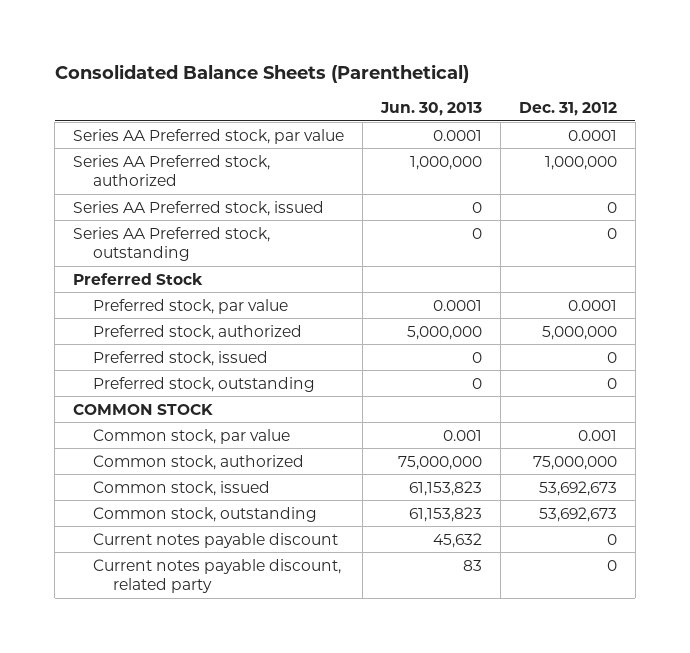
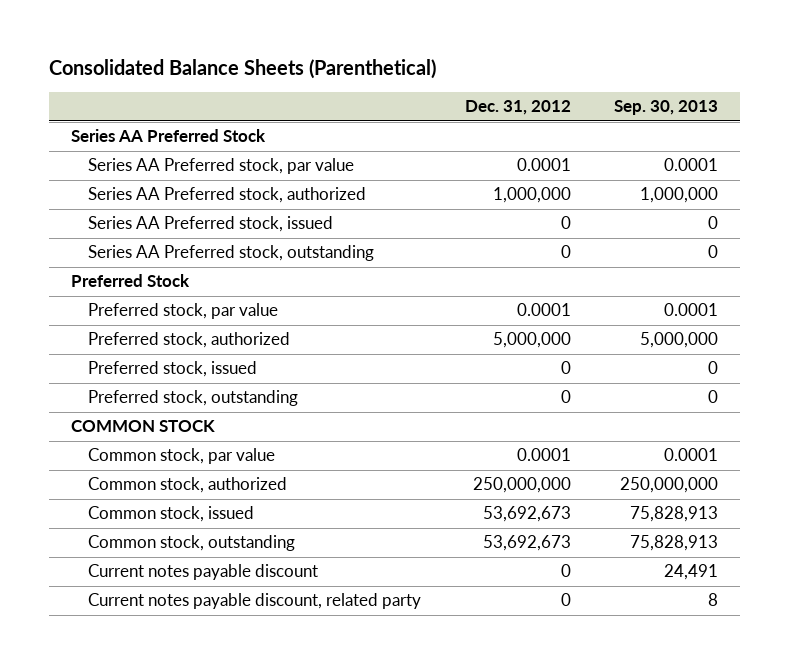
[379,102,482,117] Jun. 30, 2013 -> none
none -> [614,100,719,116] Sep. 30, 2013
none -> [70,129,266,143] Series AA Preferred Stock
[577,429,617,441] 0.001 -> [516,448,571,462] 0.0001
[532,455,617,470] 75,000,000 -> [472,477,571,494] 250,000,000

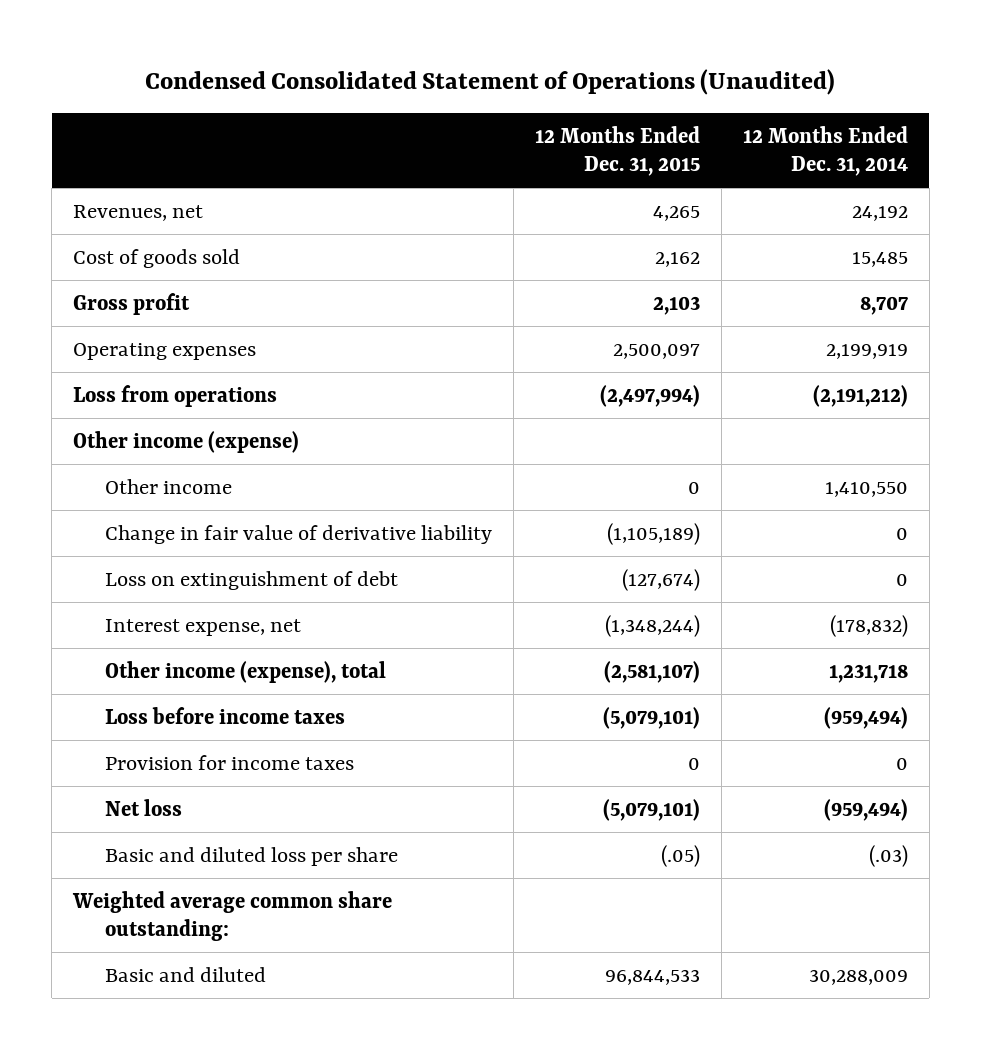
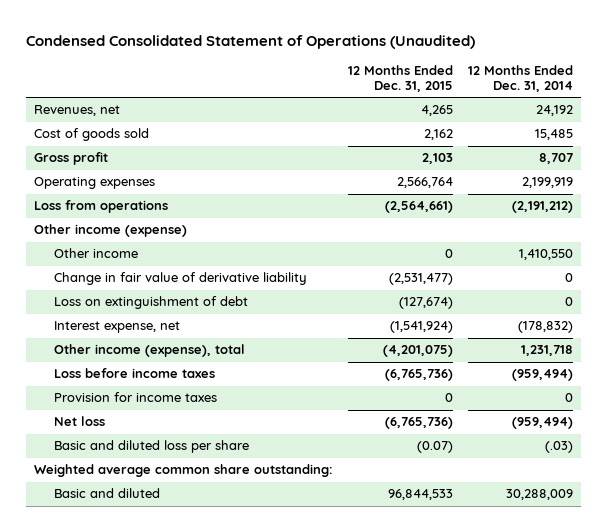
[613,343,701,359] 2,500,097 -> [396,177,453,189] 2,566,764
[600,384,701,407] (2,497,994) -> [384,201,453,214] (2,564,661)
[607,522,701,545] (1,105,189) -> [388,273,453,286] (2,531,477)
[605,614,701,637] (1,348,244) -> [389,321,453,334] (1,541,924)
[604,660,701,683] (2,581,107) -> [382,345,453,358] (4,201,075)
[603,706,701,729] (5,079,101) -> [384,369,453,382] (6,765,736)
[603,798,701,821] (5,079,101) -> [384,417,453,430] (6,765,736)
[661,844,701,867] (.05) -> [416,441,453,454] (0.07)

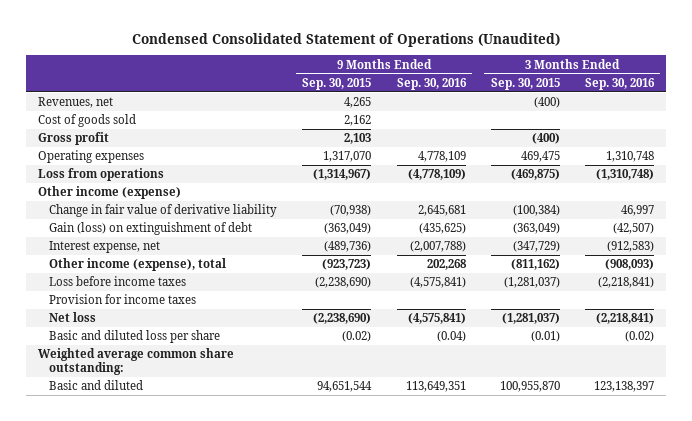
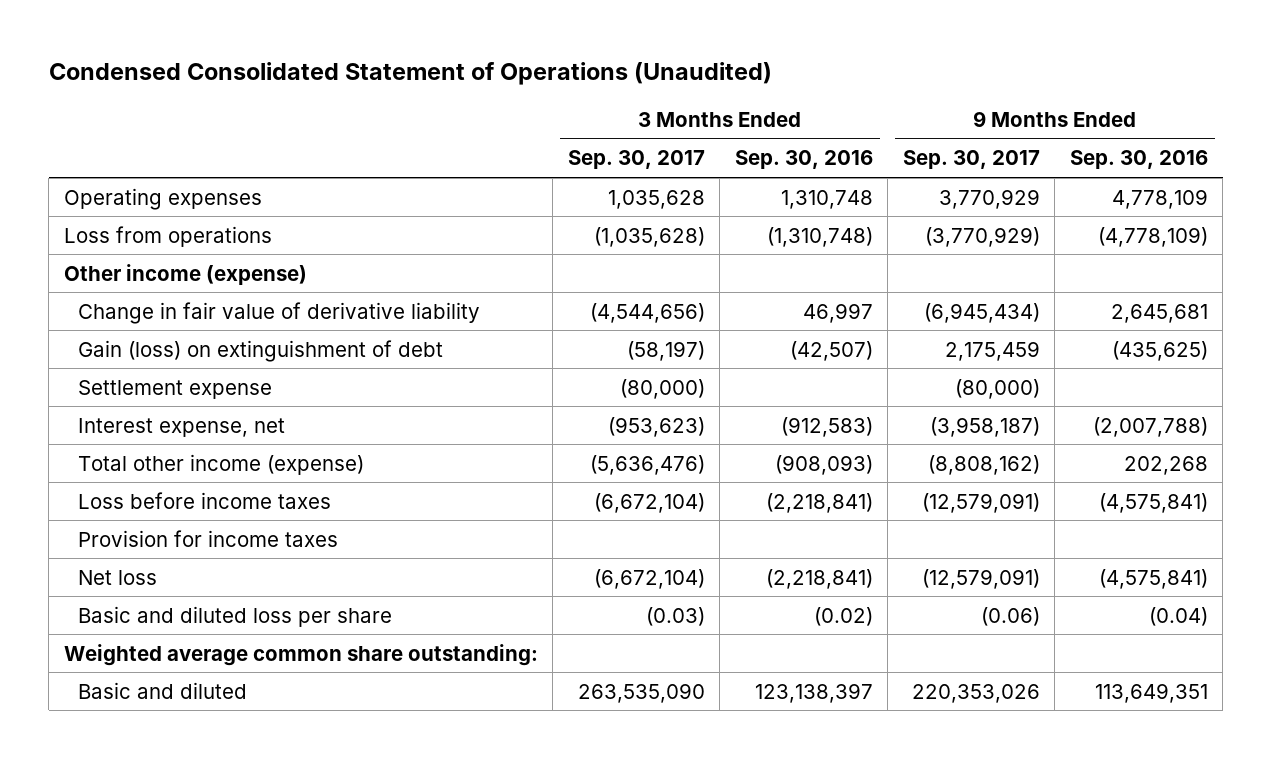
[302,77,372,90] Sep. 30, 2015 -> none
[490,77,560,90] Sep. 30, 2015 -> none
none -> [567,150,705,170] Sep. 30, 2017
none -> [902,150,1040,170] Sep. 30, 2017
[38,97,114,109] Revenues, net -> none
[38,114,137,128] Cost of goods sold -> none
[38,132,110,146] Gross profit -> none
none -> [78,379,273,399] Settlement expense
[49,258,227,272] Other income (expense), total -> [78,453,365,475] Total other income (expense)

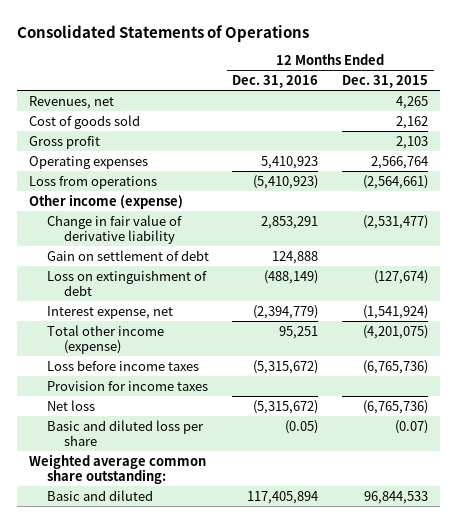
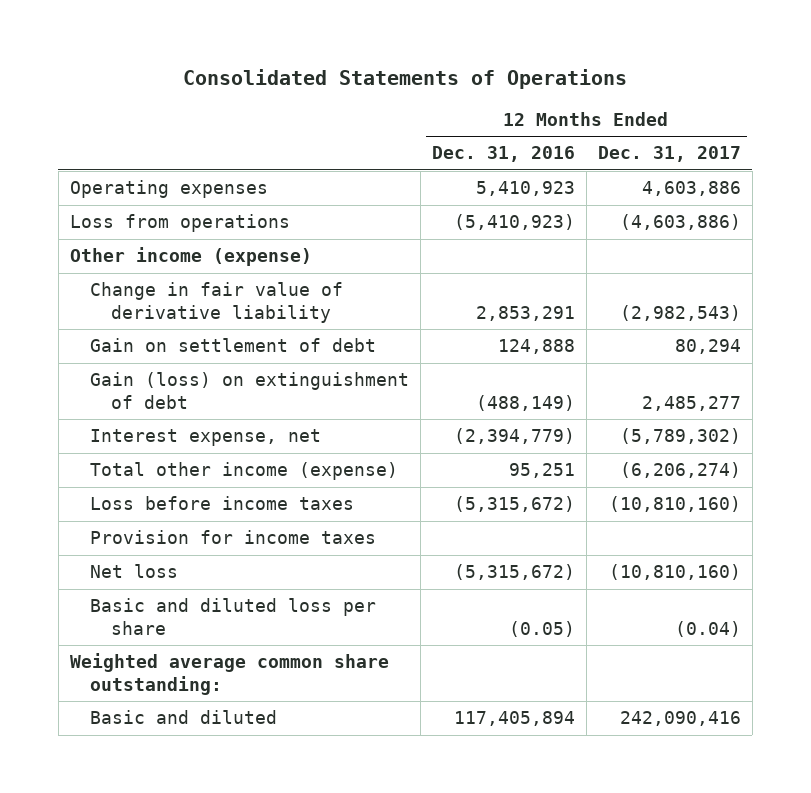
[342,75,429,89] Dec. 31, 2015 -> none
none -> [597,146,741,163] Dec. 31, 2017
[29,95,115,109] Revenues, net -> none
[29,114,141,129] Cost of goods sold -> none
[29,135,101,149] Gross profit -> none
[46,269,207,297] Loss on extinguishment of debt -> [90,372,410,409] Gain (loss) on extinguishment of debt

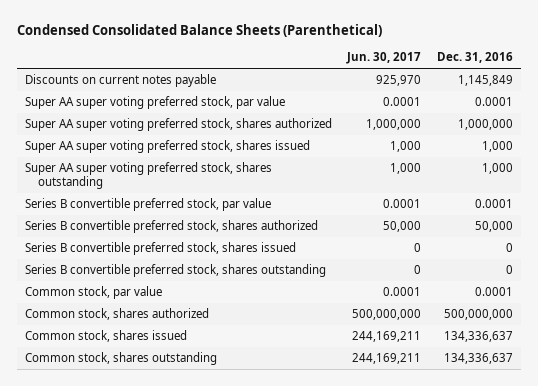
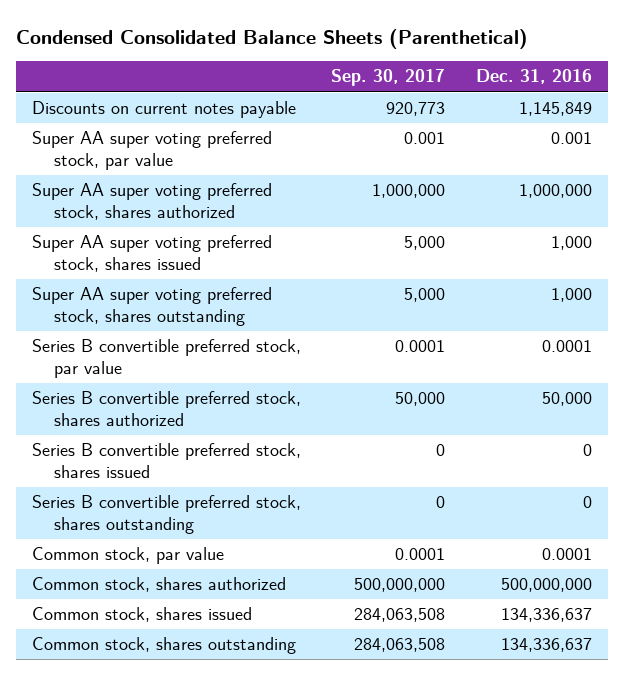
[346,52,422,65] Jun. 30, 2017 -> none
none -> [331,69,446,87] Sep. 30, 2017
[475,97,514,107] 0.0001 -> [551,132,593,145] 0.001

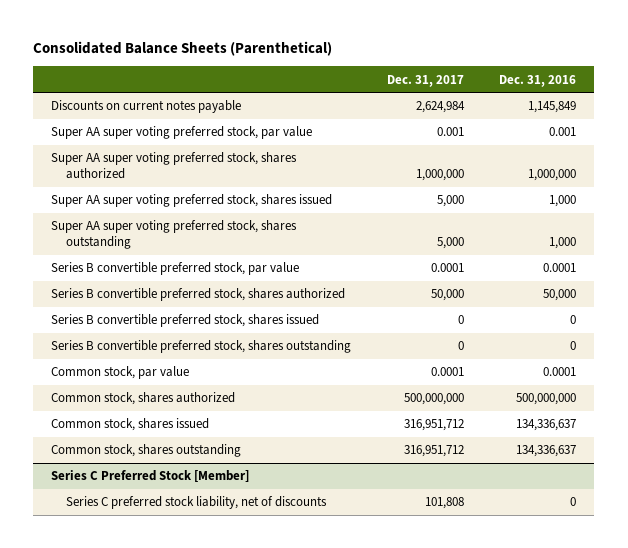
[16,28,529,49] Condensed Consolidated Balance Sheets (Parenthetical) -> [33,41,333,57] Consolidated Balance Sheets (Parenthetical)
[331,69,446,87] Sep. 30, 2017 -> none
none -> [386,74,464,87] Dec. 31, 2017
none -> [51,470,250,483] Series C Preferred Stock [Member]
none -> [66,496,328,510] Series C preferred stock liability, net of discounts

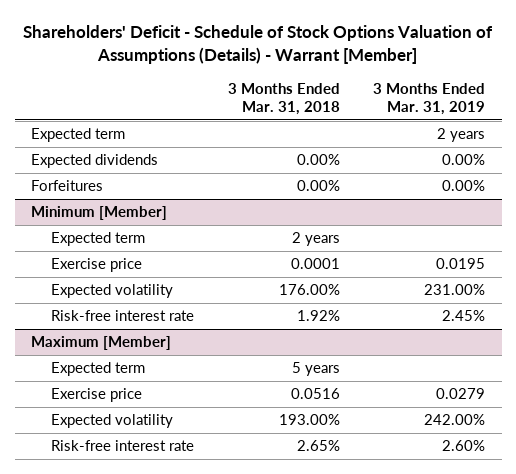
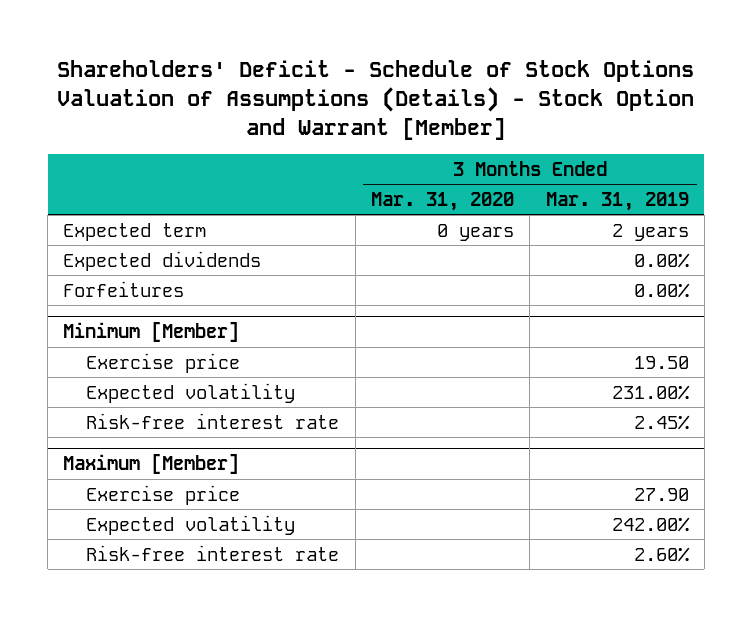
[23,24,494,64] Shareholders' Deficit - Schedule of Stock Options Valuation of Assumptions (Details) - Warrant [Member] -> [57,59,695,141] Shareholders' Deficit - Schedule of Stock Options Valuation of Assumptions (Details) - Stock Option and Warrant [Member]
[227,82,340,116] 3 Months Ended Mar. 31, 2018 -> none
none -> [370,192,514,212] Mar. 31, 2020
[51,232,146,247] Expected term -> none
[436,258,486,270] 0.0195 -> [633,355,689,369] 19.50
[51,362,146,377] Expected term -> none
[436,388,486,400] 0.0279 -> [633,487,689,501] 27.90

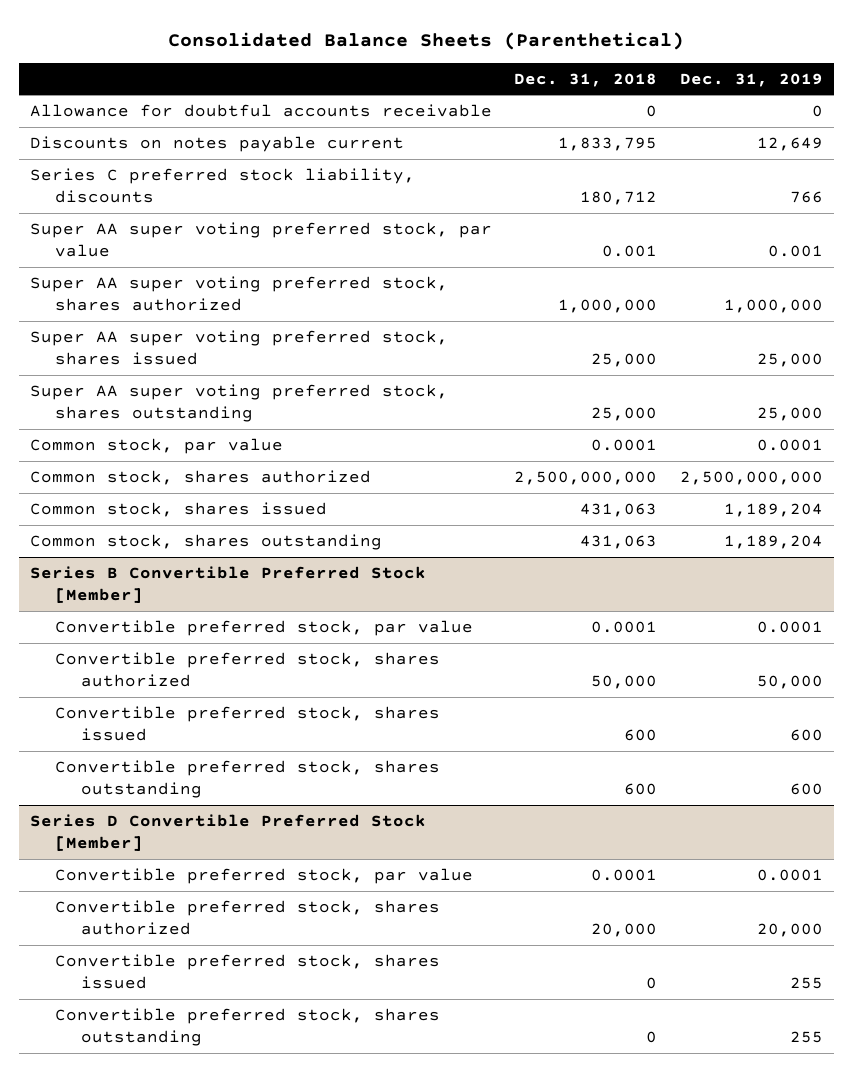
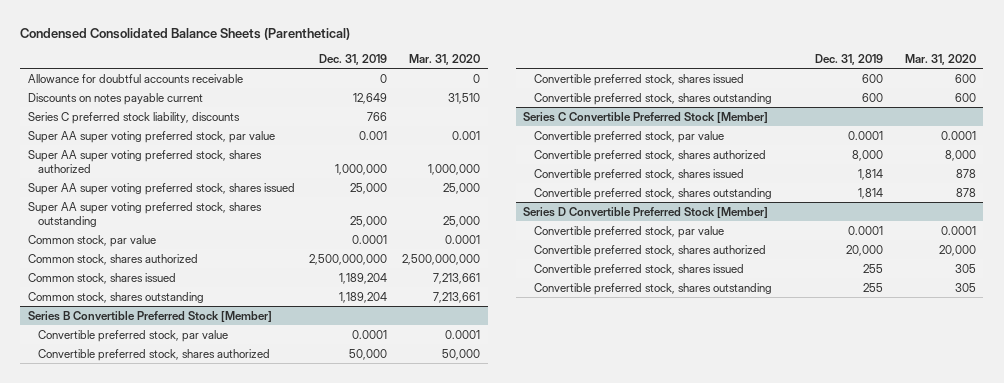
[168,31,685,50] Consolidated Balance Sheets (Parenthetical) -> [20,28,351,41] Condensed Consolidated Balance Sheets (Parenthetical)
[514,72,658,87] Dec. 31, 2018 -> none
none -> [409,54,481,66] Mar. 31, 2020
none -> [523,111,769,123] Series C Convertible Preferred Stock [Member]
none -> [534,130,725,143] Convertible preferred stock, par value
none -> [534,149,767,162] Convertible preferred stock, shares authorized
none -> [534,168,745,181] Convertible preferred stock, shares issued
none -> [534,187,773,200] Convertible preferred stock, shares outstanding

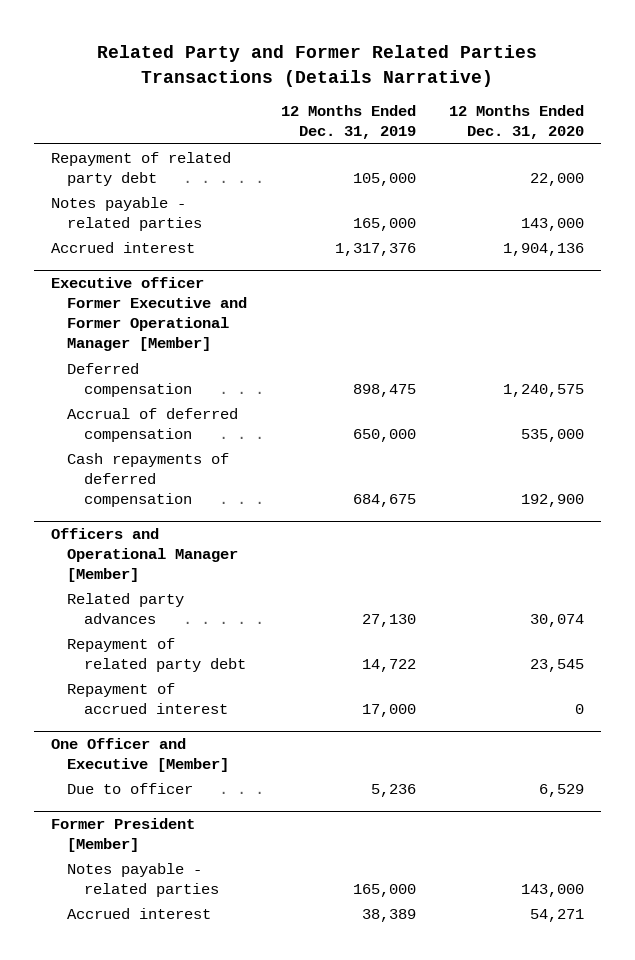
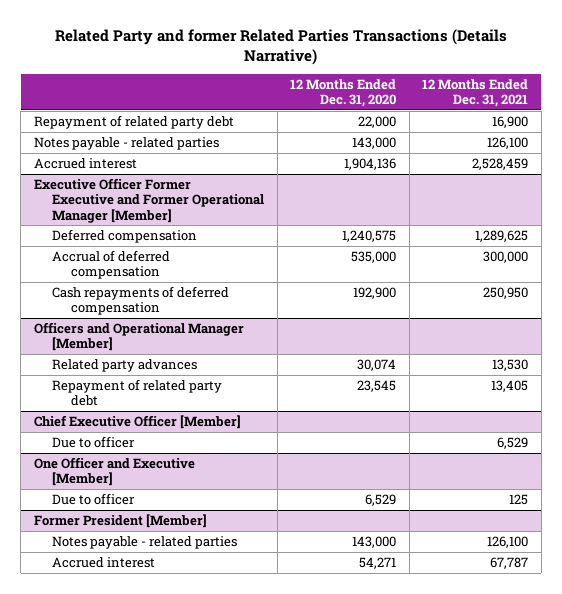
[97,45,538,87] Related Party and Former Related Parties Transactions (Details Narrative) -> [54,28,507,65] Related Party and former Related Parties Transactions (Details Narrative)
[280,105,416,140] 12 Months Ended Dec. 31, 2019 -> none
none -> [422,78,529,108] 12 Months Ended Dec. 31, 2021
[50,276,248,352] Executive officer Former Executive and Former Operational Manager [Member] -> [33,177,265,223] Executive Officer Former Executive and Former Operational Manager [Member]
[67,682,229,714] Repayment of accrued interest -> none
none -> [33,414,241,429] Chief Executive Officer [Member]
none -> [52,435,136,448] Due to officer

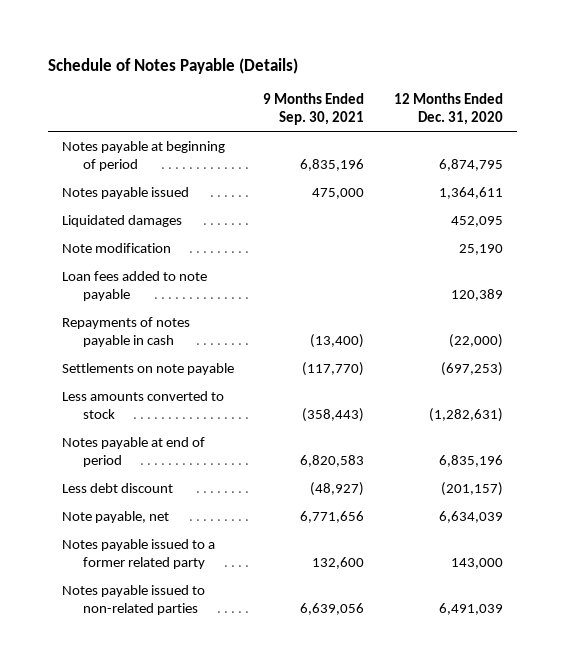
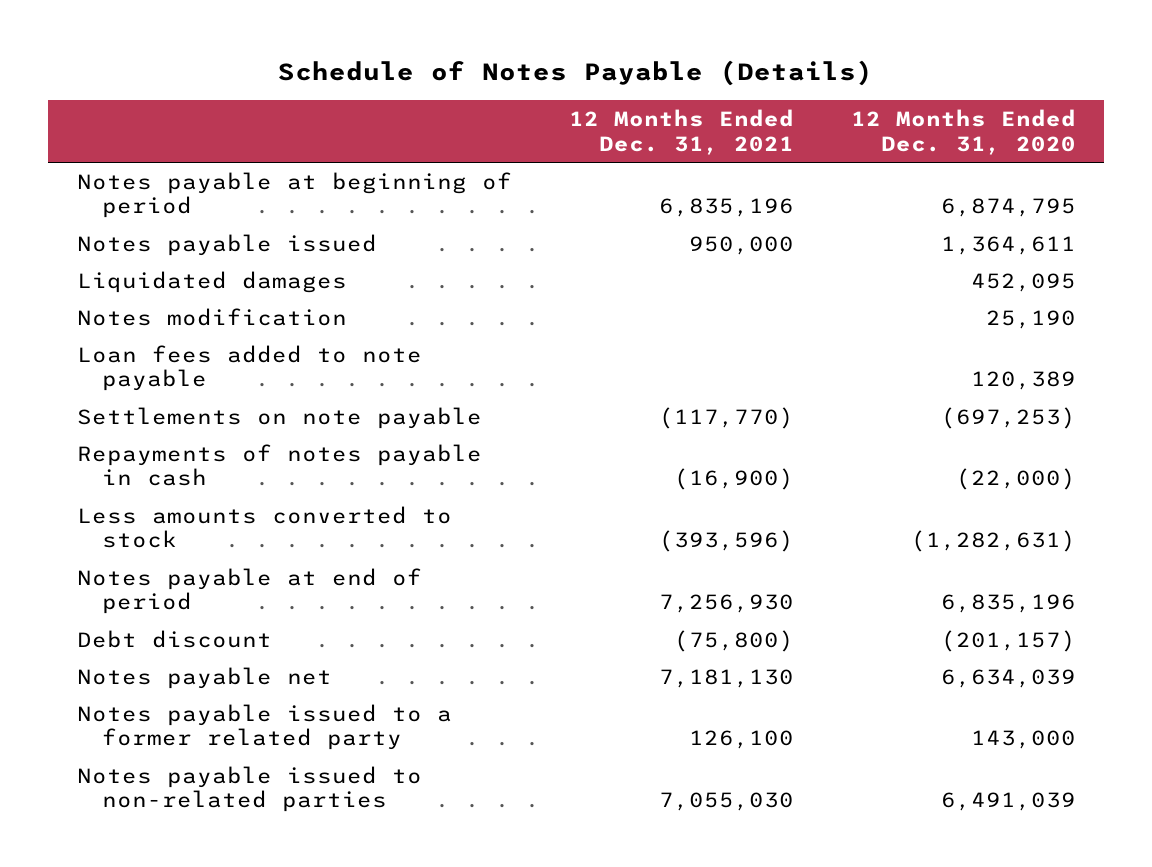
[263,93,365,126] 9 Months Ended Sep. 30, 2021 -> none
none -> [568,109,794,155] 12 Months Ended Dec. 31, 2021
[62,242,172,253] Note modification -> [76,307,347,326] Notes modification
[62,316,191,347] Repayments of notes payable in cash -> [76,443,482,487] Repayments of notes payable in cash
[62,482,174,493] Less debt discount -> [76,629,272,648] Debt discount
[62,510,170,523] Note payable, net -> [76,666,332,689] Notes payable net

